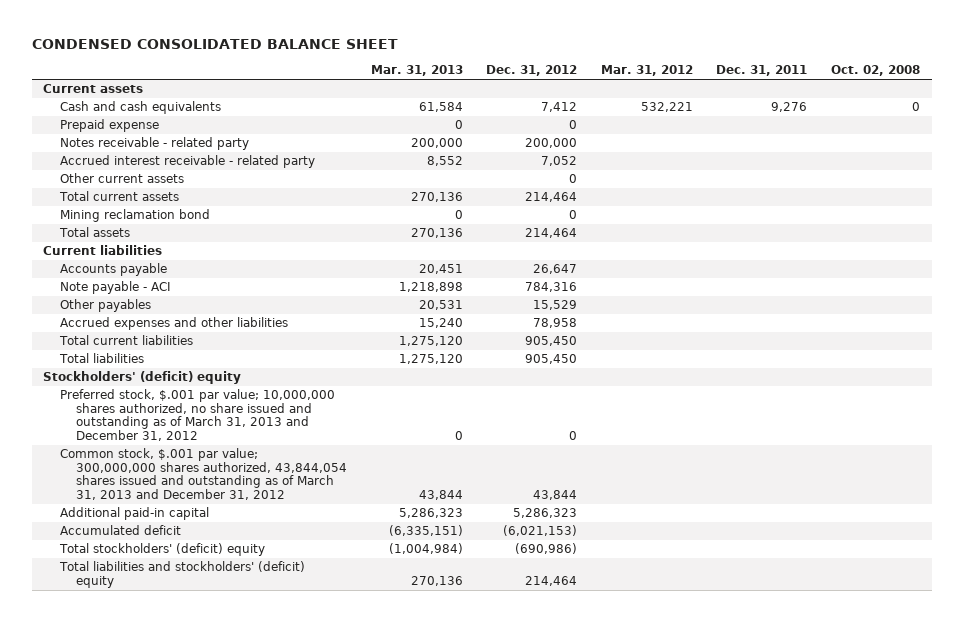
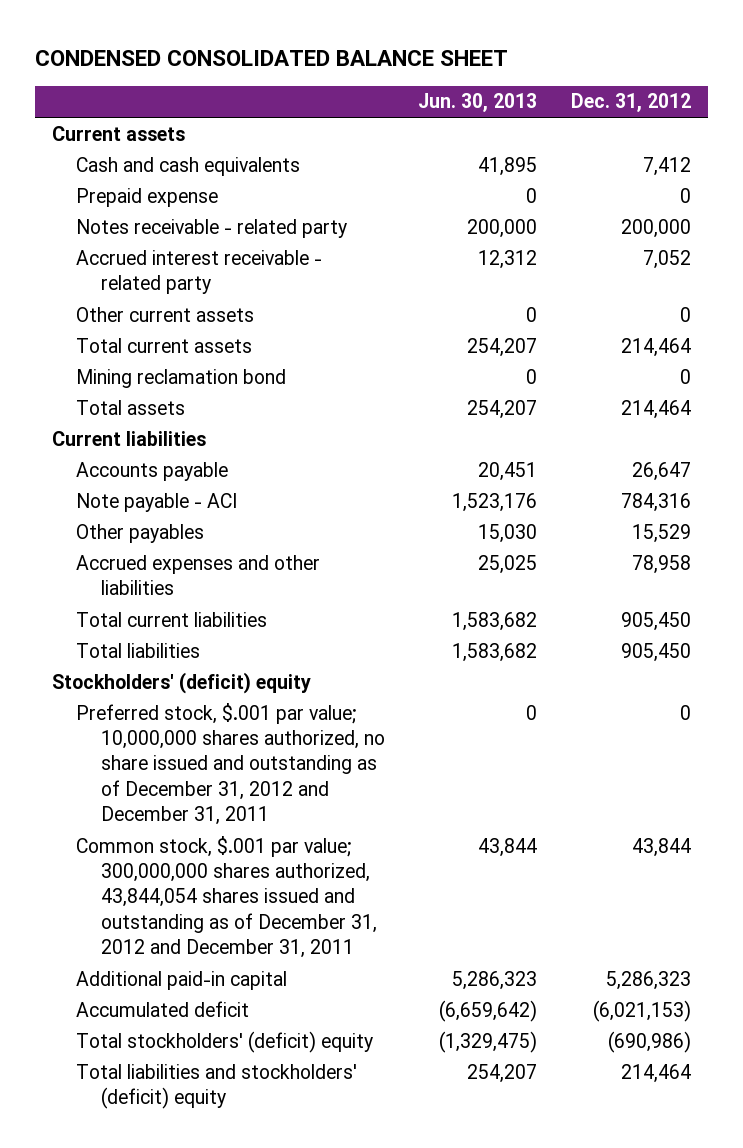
[370,65,463,77] Mar. 31, 2013 -> none
[600,65,693,77] Mar. 31, 2012 -> none
[716,65,808,77] Dec. 31, 2011 -> none
[831,65,921,77] Oct. 02, 2008 -> none
none -> [418,93,538,113] Jun. 30, 2013
[59,389,335,441] Preferred stock, $.001 par value; 10,000,000 shares authorized, no share issued and outstanding as of March 31, 2013 and December 31, 2012 -> [76,702,385,825] Preferred stock, $.001 par value; 10,000,000 shares authorized, no share issued and outstanding as of December 31, 2012 and December 31, 2011
[59,448,348,500] Common stock, $.001 par value; 300,000,000 shares authorized, 43,844,054 shares issued and outstanding as of March 31, 2013 and December 31, 2012 -> [76,835,377,958] Common stock, $.001 par value; 300,000,000 shares authorized, 43,844,054 shares issued and outstanding as of December 31, 2012 and December 31, 2011

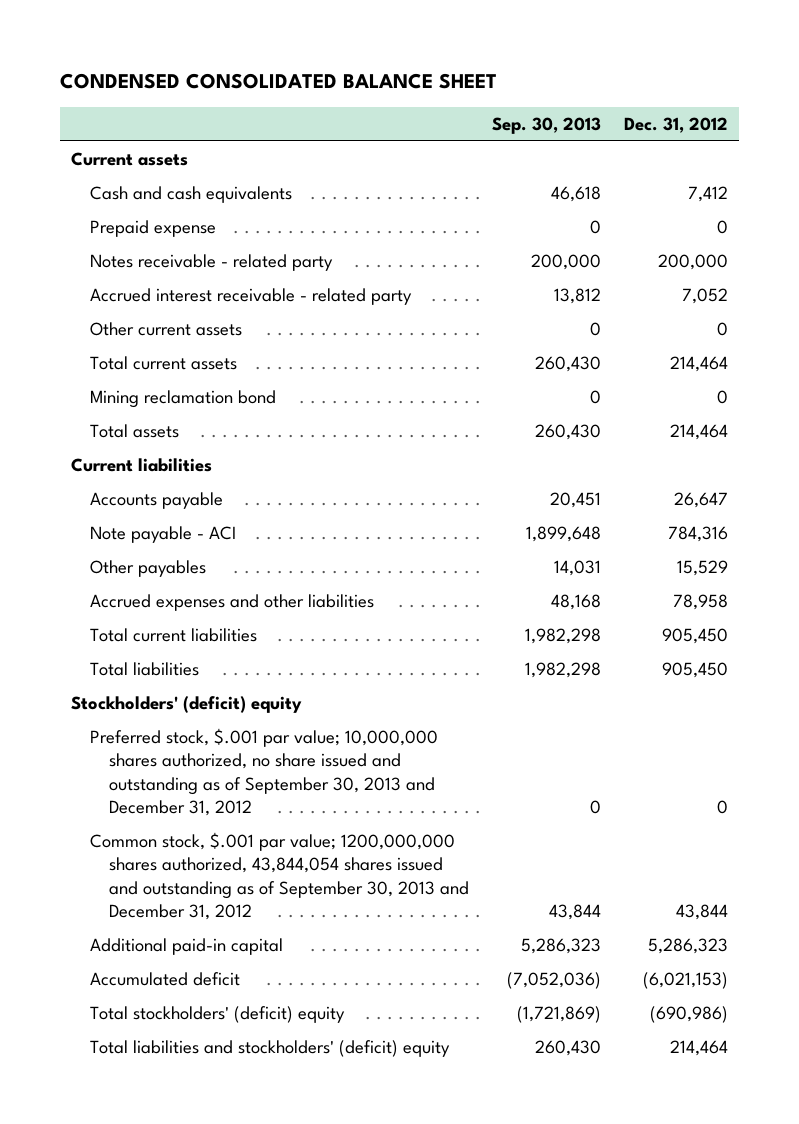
[418,93,538,113] Jun. 30, 2013 -> none
none -> [492,116,602,134] Sep. 30, 2013
[76,702,385,825] Preferred stock, $.001 par value; 10,000,000 shares authorized, no share issued and outstanding as of December 31, 2012 and December 31, 2011 -> [90,727,439,816] Preferred stock, $.001 par value; 10,000,000 shares authorized, no share issued and outstanding as of September 30, 2013 and December 31, 2012
[76,835,377,958] Common stock, $.001 par value; 300,000,000 shares authorized, 43,844,054 shares issued and outstanding as of December 31, 2012 and December 31, 2011 -> [90,831,470,920] Common stock, $.001 par value; 1200,000,000 shares authorized, 43,844,054 shares issued and outstanding as of September 30, 2013 and December 31, 2012

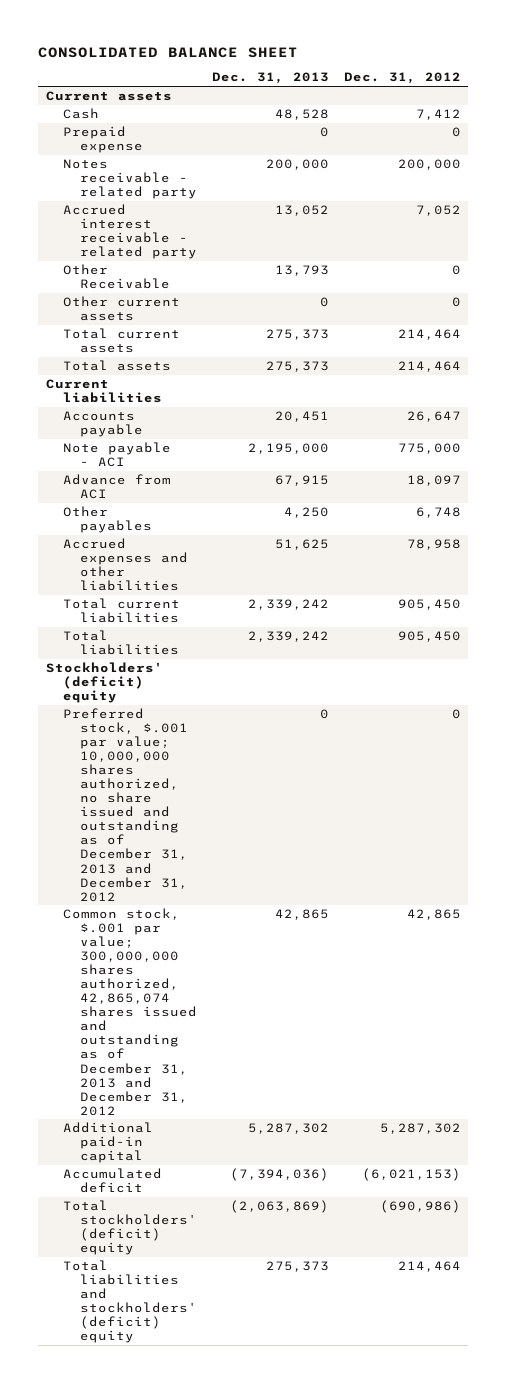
[59,73,497,90] CONDENSED CONSOLIDATED BALANCE SHEET -> [38,46,299,58] CONSOLIDATED BALANCE SHEET
[492,116,602,134] Sep. 30, 2013 -> none
none -> [212,72,330,85] Dec. 31, 2013
[90,185,293,203] Cash and cash equivalents -> [63,107,100,119] Cash
none -> [63,263,171,290] Other Receivable
[90,389,277,408] Mining reclamation bond -> none
[667,525,728,542] 784,316 -> [397,442,461,454] 775,000
none -> [63,473,172,500] Advance from ACI
[676,559,728,576] 15,529 -> [415,506,461,518] 6,748
[90,727,439,816] Preferred stock, $.001 par value; 10,000,000 shares authorized, no share issued and outstanding as of September 30, 2013 and December 31, 2012 -> [63,707,189,902] Preferred stock, $.001 par value; 10,000,000 shares authorized, no share issued and outstanding as of December 31, 2013 and December 31, 2012
[90,831,470,920] Common stock, $.001 par value; 1200,000,000 shares authorized, 43,844,054 shares issued and outstanding as of September 30, 2013 and December 31, 2012 -> [63,907,198,1116] Common stock, $.001 par value; 300,000,000 shares authorized, 42,865,074 shares issued and outstanding as of December 31, 2013 and December 31, 2012
[675,903,728,920] 43,844 -> [406,908,461,920] 42,865
[647,937,728,954] 5,286,323 -> [379,1122,461,1134] 5,287,302

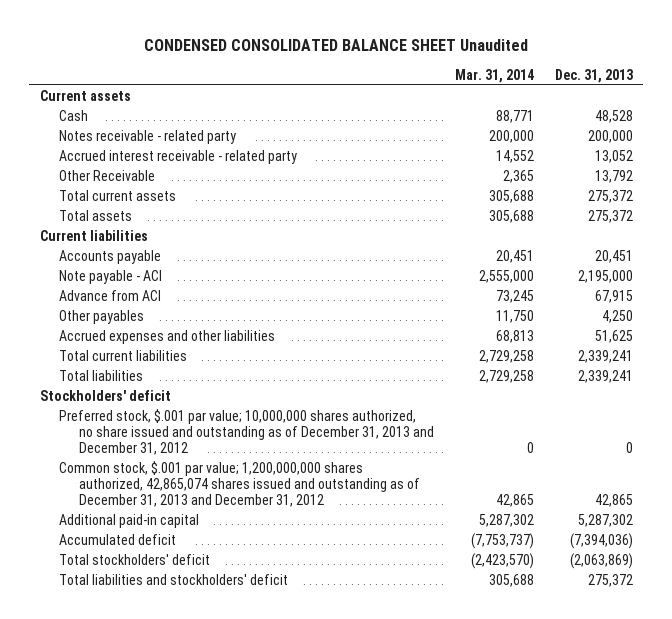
[38,46,299,58] CONSOLIDATED BALANCE SHEET -> [144,38,529,51] CONDENSED CONSOLIDATED BALANCE SHEET Unaudited
[343,72,461,85] Dec. 31, 2012 -> none
none -> [454,68,534,83] Mar. 31, 2014
[63,125,144,154] Prepaid expense -> none
[63,295,181,322] Other current assets -> none
[275,264,330,276] 13,793 -> [594,169,633,183] 13,792
[266,328,330,340] 275,373 -> [587,189,633,203] 275,372
[266,360,330,372] 275,373 -> [587,209,633,223] 275,372
[248,598,330,610] 2,339,242 -> [577,349,633,363] 2,339,241
[248,630,330,642] 2,339,242 -> [577,369,633,383] 2,339,241
[45,661,163,704] Stockholders' (deficit) equity -> [39,389,171,401] Stockholders' deficit
[63,907,198,1116] Common stock, $.001 par value; 300,000,000 shares authorized, 42,865,074 shares issued and outstanding as of December 31, 2013 and December 31, 2012 -> [59,460,420,508] Common stock, $.001 par value; 1,200,000,000 shares authorized, 42,865,074 shares issued and outstanding as of December 31, 2013 and December 31, 2012
[63,1199,198,1256] Total stockholders' (deficit) equity -> [59,553,211,565] Total stockholders' deficit
[63,1259,198,1344] Total liabilities and stockholders' (deficit) equity -> [59,573,289,585] Total liabilities and stockholders' deficit
[266,1260,330,1272] 275,373 -> [587,573,633,587] 275,372

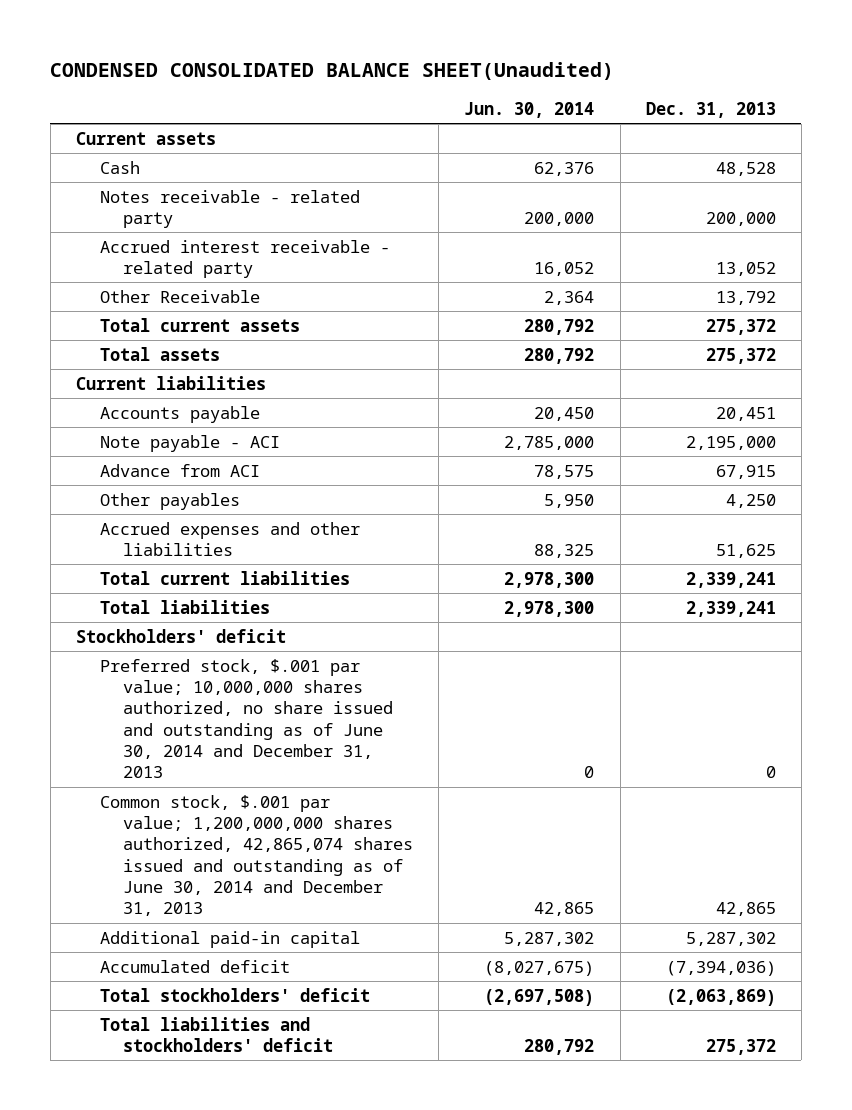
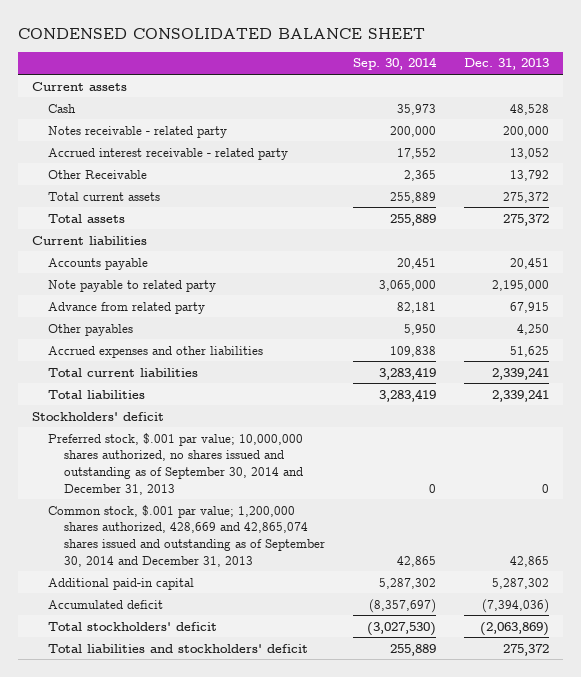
[50,61,615,80] CONDENSED CONSOLIDATED BALANCE SHEET(Unaudited) -> [18,27,426,39] CONDENSED CONSOLIDATED BALANCE SHEET
[464,101,595,118] Jun. 30, 2014 -> none
none -> [352,57,437,71] Sep. 30, 2014
[99,434,280,452] Note payable - ACI -> [48,279,217,292] Note payable to related party
[99,463,260,477] Advance from ACI -> [48,301,206,314] Advance from related party
[99,658,394,779] Preferred stock, $.001 par value; 10,000,000 shares authorized, no share issued and outstanding as of June 30, 2014 and December 31, 2013 -> [48,432,304,495] Preferred stock, $.001 par value; 10,000,000 shares authorized, no shares issued and outstanding as of September 30, 2014 and December 31, 2013
[99,794,414,917] Common stock, $.001 par value; 1,200,000,000 shares authorized, 42,865,074 shares issued and outstanding as of June 30, 2014 and December 31, 2013 -> [48,504,326,567] Common stock, $.001 par value; 1,200,000 shares authorized, 428,669 and 42,865,074 shares issued and outstanding as of September 30, 2014 and December 31, 2013

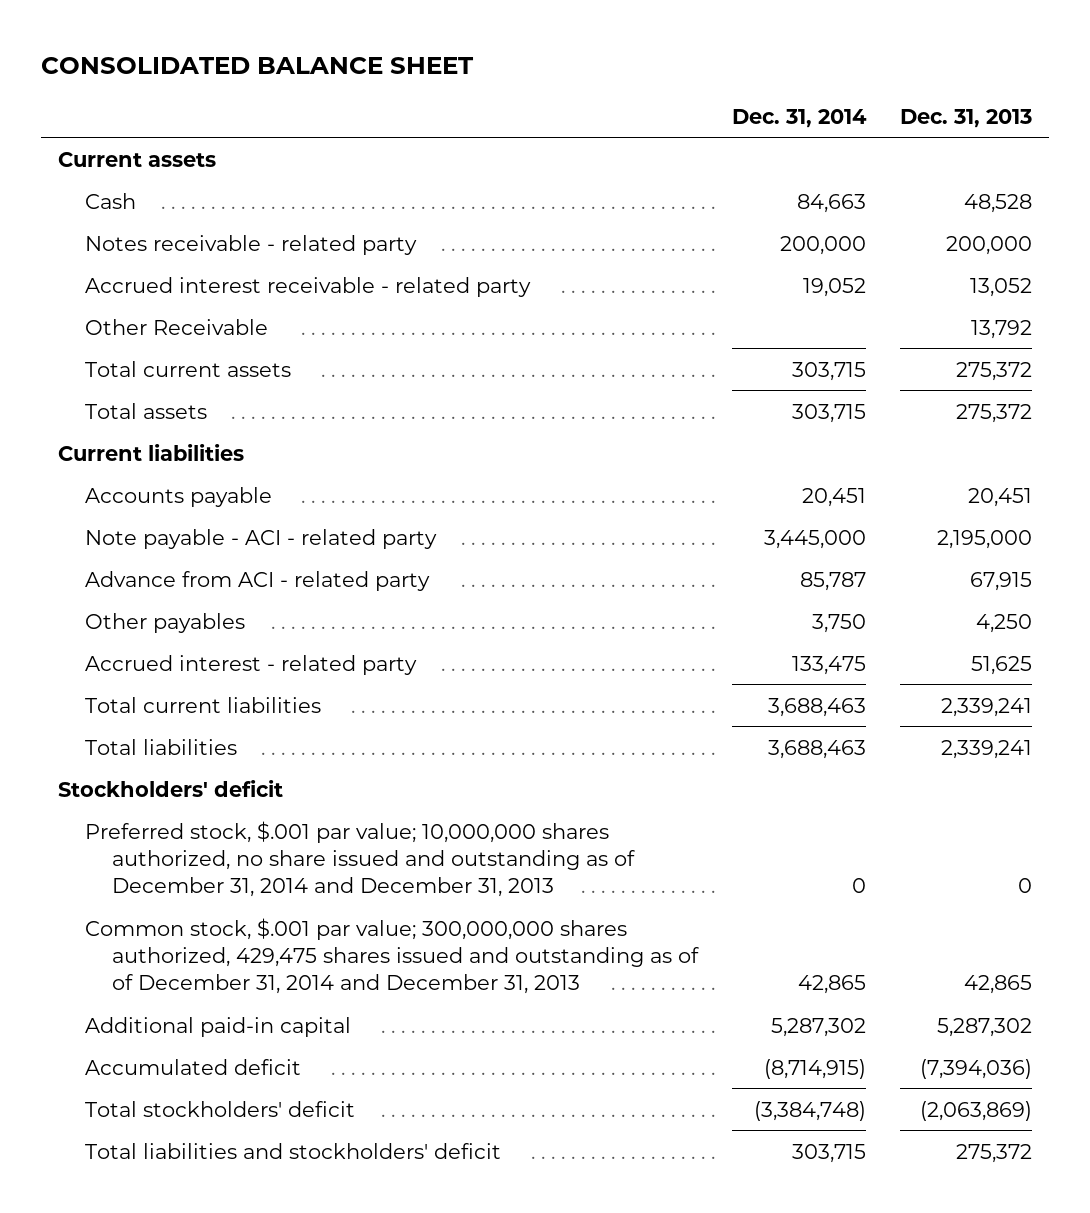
[18,27,426,39] CONDENSED CONSOLIDATED BALANCE SHEET -> [41,56,475,74] CONSOLIDATED BALANCE SHEET
[352,57,437,71] Sep. 30, 2014 -> none
none -> [731,108,867,128] Dec. 31, 2014
[48,279,217,292] Note payable to related party -> [84,528,437,549] Note payable - ACI - related party
[48,301,206,314] Advance from related party -> [84,570,430,591] Advance from ACI - related party
[48,345,264,358] Accrued expenses and other liabilities -> [84,654,417,675] Accrued interest - related party
[48,432,304,495] Preferred stock, $.001 par value; 10,000,000 shares authorized, no shares issued and outstanding as of September 30, 2014 and December 31, 2013 -> [84,820,635,898] Preferred stock, $.001 par value; 10,000,000 shares authorized, no share issued and outstanding as of December 31, 2014 and December 31, 2013
[48,504,326,567] Common stock, $.001 par value; 1,200,000 shares authorized, 428,669 and 42,865,074 shares issued and outstanding as of September 30, 2014 and December 31, 2013 -> [84,917,699,995] Common stock, $.001 par value; 300,000,000 shares authorized, 429,475 shares issued and outstanding as of of December 31, 2014 and December 31, 2013

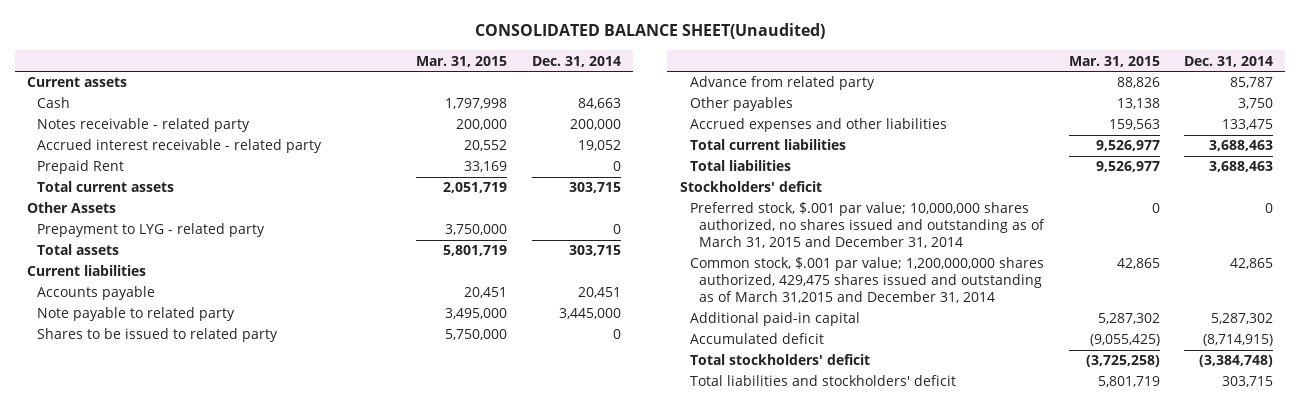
[41,56,475,74] CONSOLIDATED BALANCE SHEET -> [475,23,826,40] CONSOLIDATED BALANCE SHEET(Unaudited)
[899,108,1032,128] Dec. 31, 2013 -> none
none -> [416,55,508,67] Mar. 31, 2015
[84,318,268,335] Other Receivable -> none
none -> [37,160,125,175] Prepaid Rent
none -> [27,202,117,214] Other Assets
none -> [37,223,266,238] Prepayment to LYG - related party
[84,528,437,549] Note payable - ACI - related party -> [37,307,236,322] Note payable to related party
none -> [37,328,279,343] Shares to be issued to related party
[84,570,430,591] Advance from ACI - related party -> [689,76,875,91] Advance from related party
[84,654,417,675] Accrued interest - related party -> [689,118,947,133] Accrued expenses and other liabilities
[84,820,635,898] Preferred stock, $.001 par value; 10,000,000 shares authorized, no share issued and outstanding as of December 31, 2014 and December 31, 2013 -> [689,202,1046,249] Preferred stock, $.001 par value; 10,000,000 shares authorized, no shares issued and outstanding as of March 31, 2015 and December 31, 2014
[84,917,699,995] Common stock, $.001 par value; 300,000,000 shares authorized, 429,475 shares issued and outstanding as of of December 31, 2014 and December 31, 2013 -> [689,257,1044,304] Common stock, $.001 par value; 1,200,000,000 shares authorized, 429,475 shares issued and outstanding as of March 31,2015 and December 31, 2014

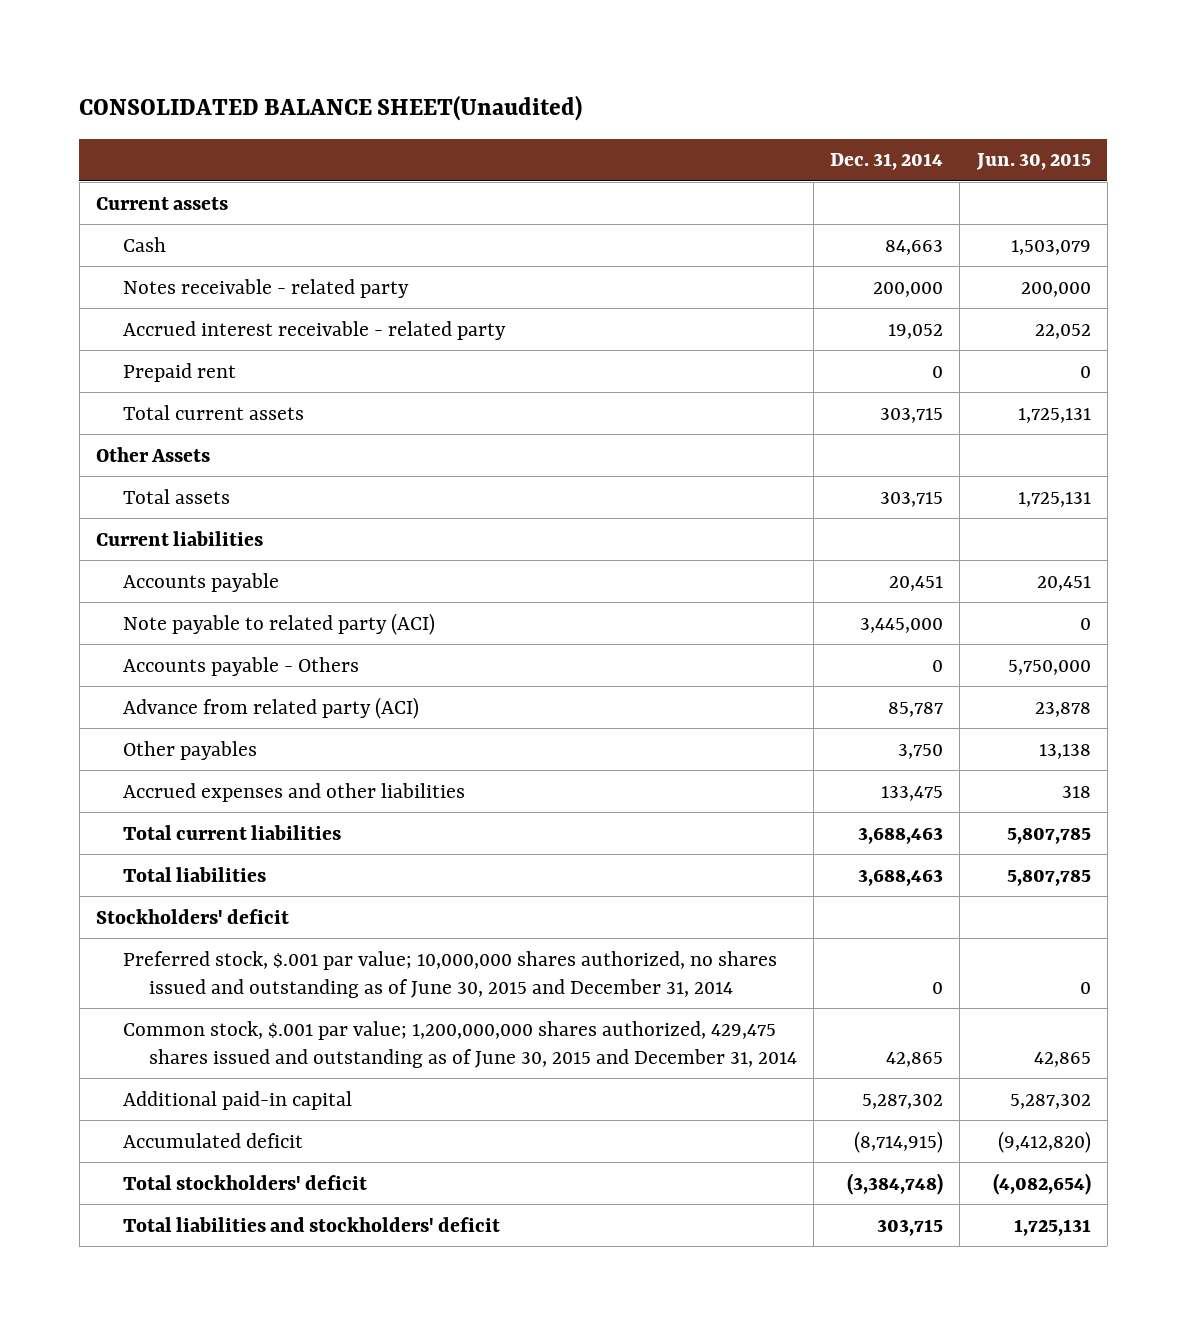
[416,55,508,67] Mar. 31, 2015 -> none
none -> [975,153,1091,171] Jun. 30, 2015
[37,160,125,175] Prepaid Rent -> [122,362,236,382] Prepaid rent
[37,223,266,238] Prepayment to LYG - related party -> none
[37,307,236,322] Note payable to related party -> [122,612,435,635] Note payable to related party (ACI)
[37,328,279,343] Shares to be issued to related party -> [122,656,359,676] Accounts payable - Others
[689,76,875,91] Advance from related party -> [122,696,419,719] Advance from related party (ACI)
[689,202,1046,249] Preferred stock, $.001 par value; 10,000,000 shares authorized, no shares issued and outstanding as of March 31, 2015 and December 31, 2014 -> [122,950,777,998] Preferred stock, $.001 par value; 10,000,000 shares authorized, no shares issued and outstanding as of June 30, 2015 and December 31, 2014
[689,257,1044,304] Common stock, $.001 par value; 1,200,000,000 shares authorized, 429,475 shares issued and outstanding as of March 31,2015 and December 31, 2014 -> [122,1020,798,1068] Common stock, $.001 par value; 1,200,000,000 shares authorized, 429,475 shares issued and outstanding as of June 30, 2015 and December 31, 2014

